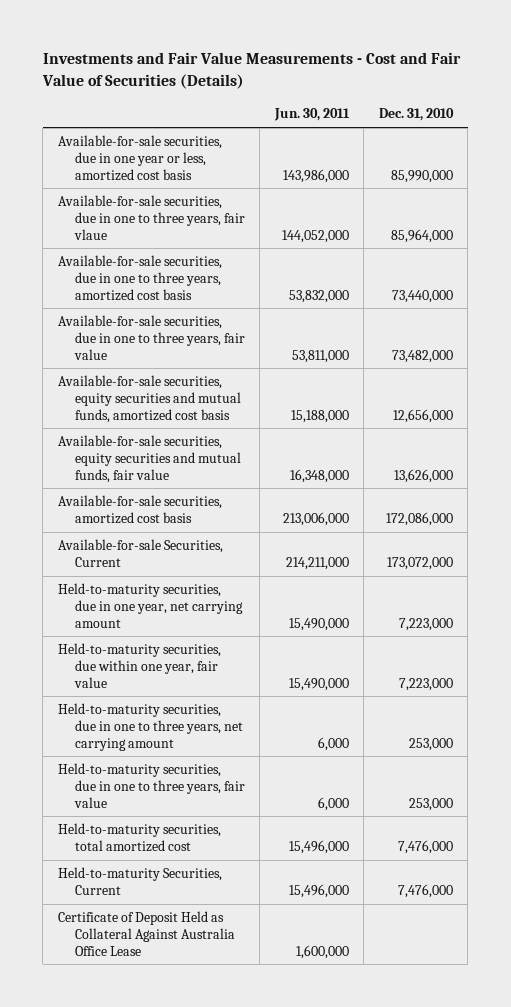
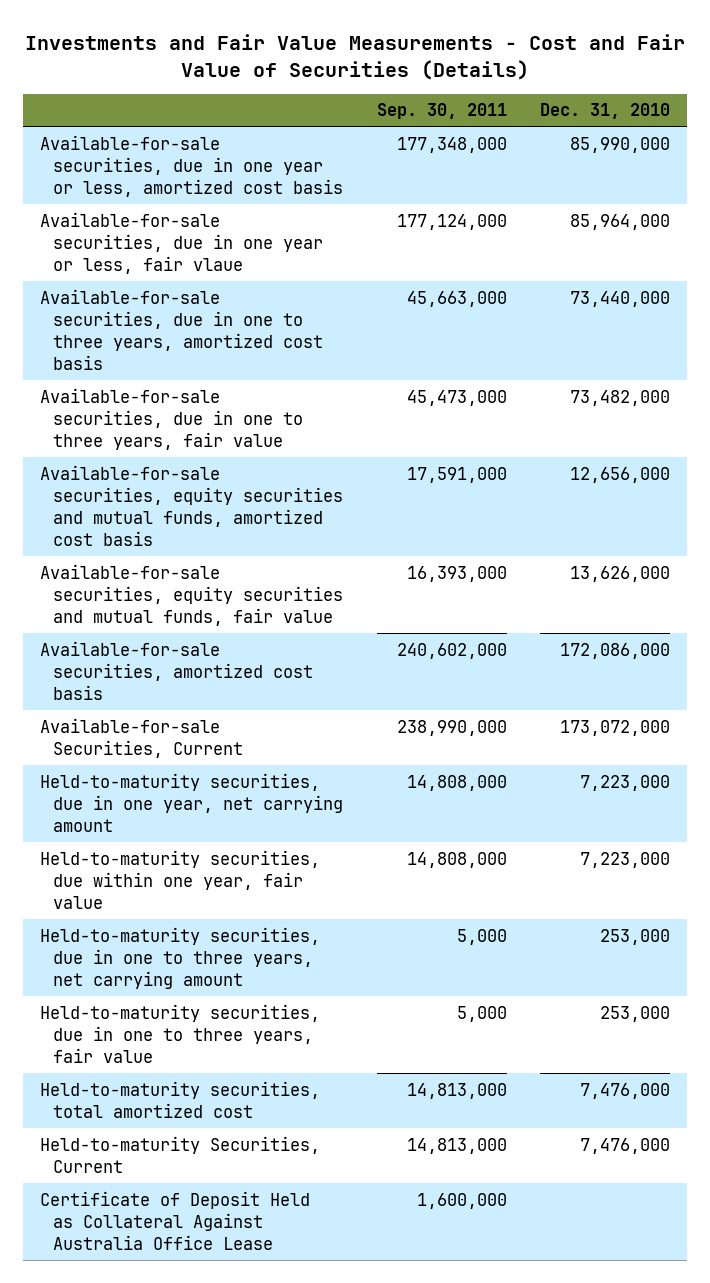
[273,108,350,122] Jun. 30, 2011 -> none
none -> [376,103,507,120] Sep. 30, 2011
[57,195,245,240] Available-for-sale securities, due in one to three years, fair vlaue -> [39,211,324,274] Available-for-sale securities, due in one year or less, fair vlaue

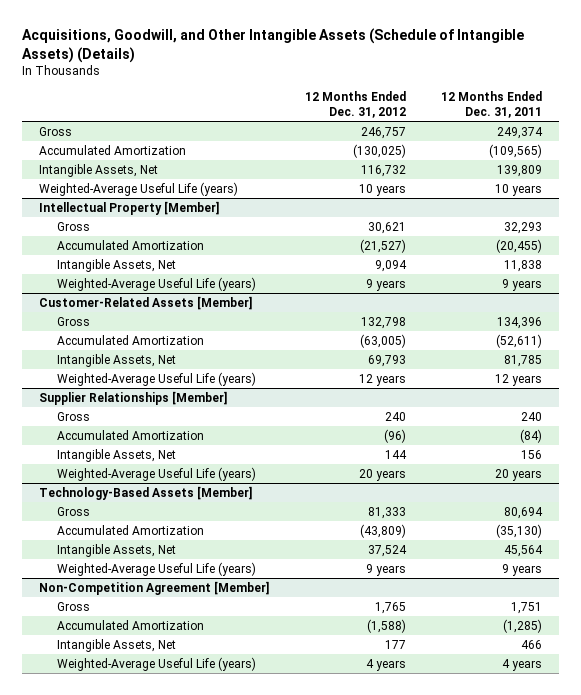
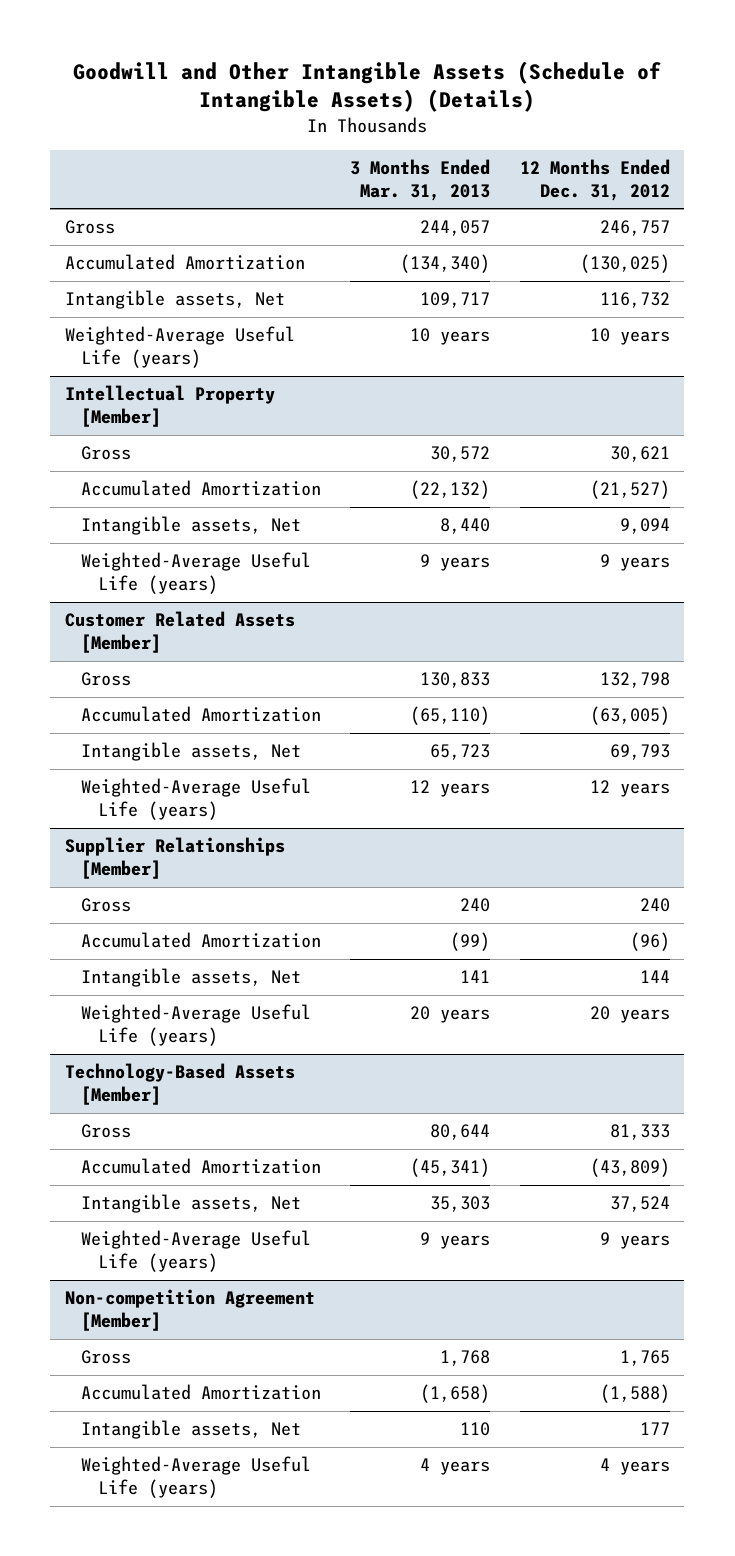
[21,28,524,63] Acquisitions, Goodwill, and Other Intangible Assets (Schedule of Intangible Assets) (Details) -> [73,60,662,112] Goodwill and Other Intangible Assets (Schedule of Intangible Assets) (Details)
[440,91,542,118] 12 Months Ended Dec. 31, 2011 -> none
none -> [350,159,491,201] 3 Months Ended Mar. 31, 2013
[39,163,159,177] Intangible Assets, Net -> [65,290,286,310] Intangible assets, Net
[57,258,177,272] Intangible Assets, Net -> [81,516,302,536] Intangible assets, Net
[39,295,253,310] Customer-Related Assets [Member] -> [65,611,296,654] Customer Related Assets [Member]
[57,353,177,367] Intangible Assets, Net -> [81,742,302,762] Intangible assets, Net
[57,448,177,462] Intangible Assets, Net -> [81,968,302,988] Intangible assets, Net
[57,543,177,557] Intangible Assets, Net -> [81,1194,302,1214] Intangible assets, Net
[39,580,270,595] Non-Competition Agreement [Member] -> [65,1289,316,1332] Non-competition Agreement [Member]
[57,638,177,652] Intangible Assets, Net -> [81,1420,302,1440] Intangible assets, Net

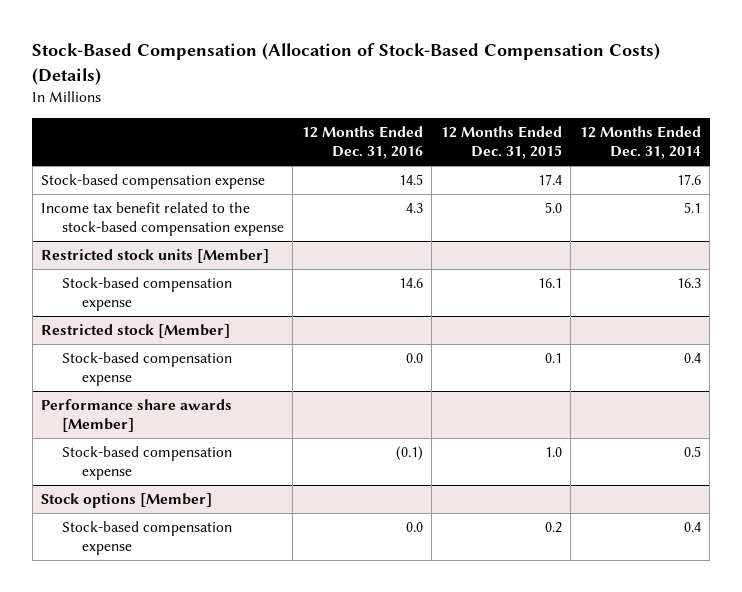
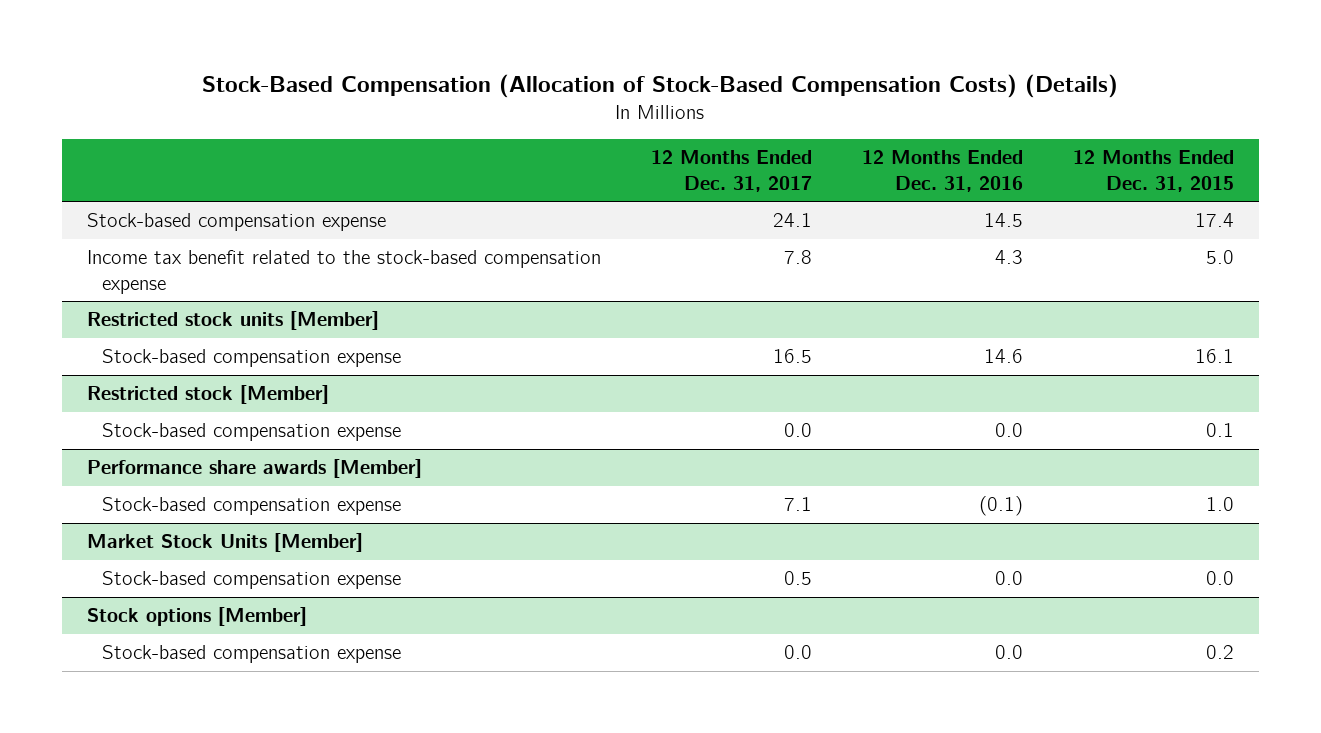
[579,126,701,159] 12 Months Ended Dec. 31, 2014 -> none
none -> [650,150,812,192] 12 Months Ended Dec. 31, 2017
none -> [86,533,363,553] Market Stock Units [Member]
none -> [102,571,402,590] Stock-based compensation expense

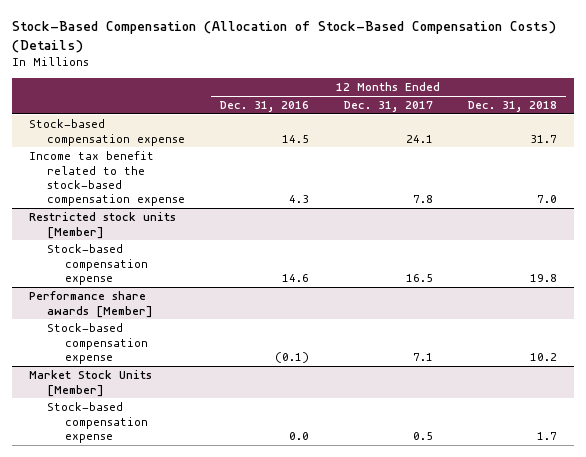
[1073,150,1235,192] 12 Months Ended Dec. 31, 2015 -> none
none -> [467,101,557,113] Dec. 31, 2018
[86,385,329,405] Restricted stock [Member] -> none
[102,423,402,442] Stock-based compensation expense -> none
[86,607,307,627] Stock options [Member] -> none
[102,645,402,664] Stock-based compensation expense -> none

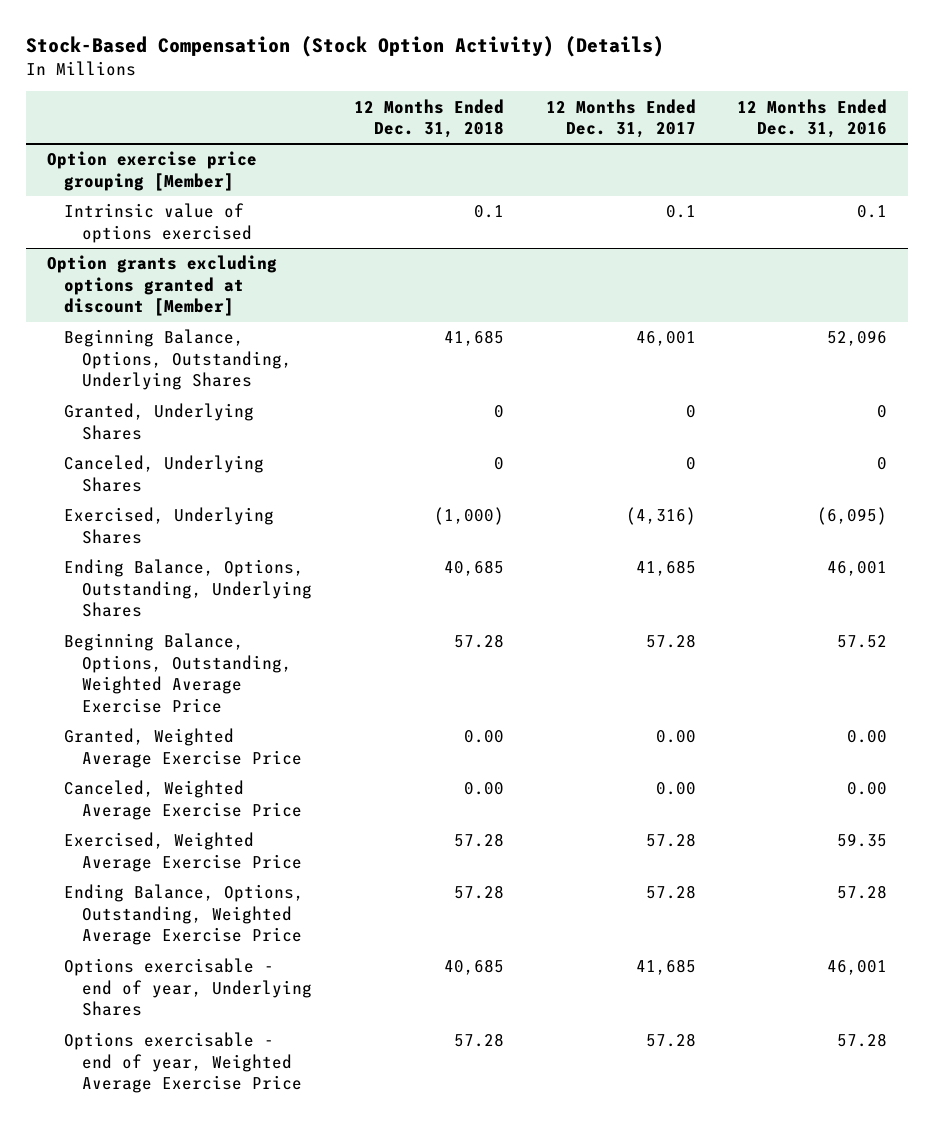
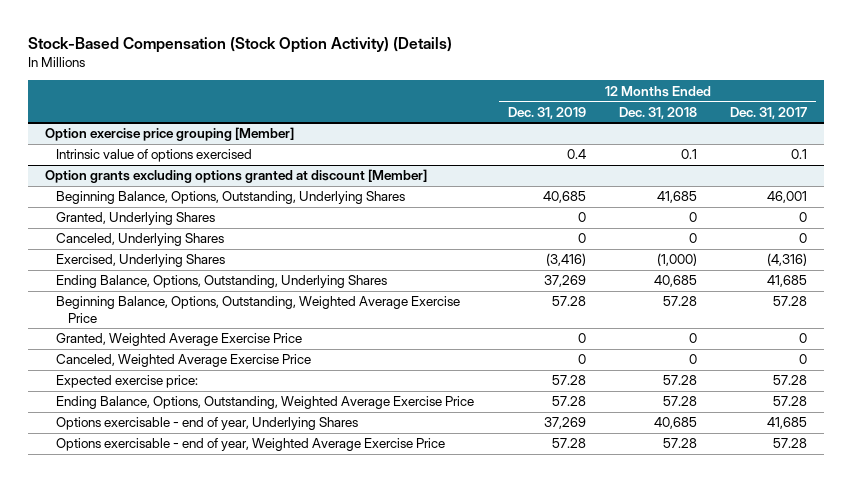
[737,98,888,139] 12 Months Ended Dec. 31, 2016 -> none
none -> [507,106,586,119] Dec. 31, 2019
[463,730,504,744] 0.00 -> [689,333,698,344] 0
[655,730,696,744] 0.00 -> [799,333,808,344] 0
[463,782,504,796] 0.00 -> [689,354,698,365] 0
[655,782,696,796] 0.00 -> [799,354,808,365] 0
[64,832,302,872] Exercised, Weighted Average Exercise Price -> [56,375,199,389] Expected exercise price:

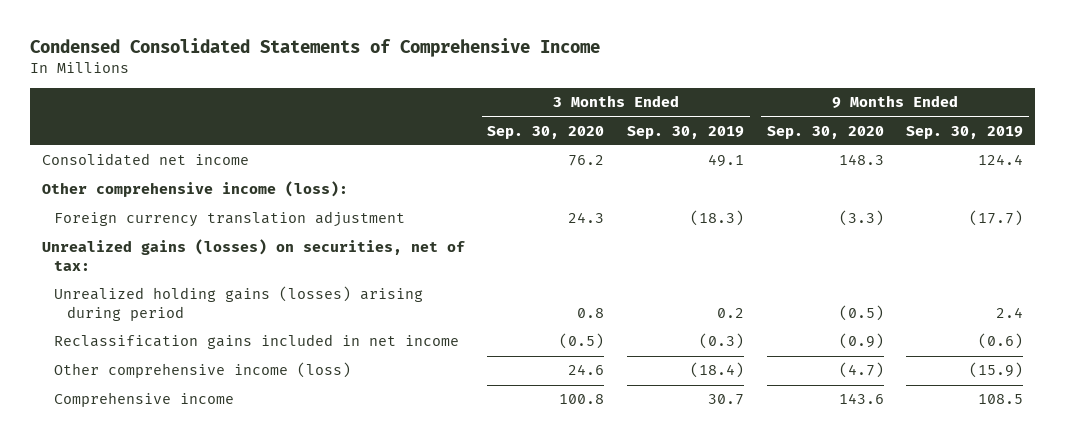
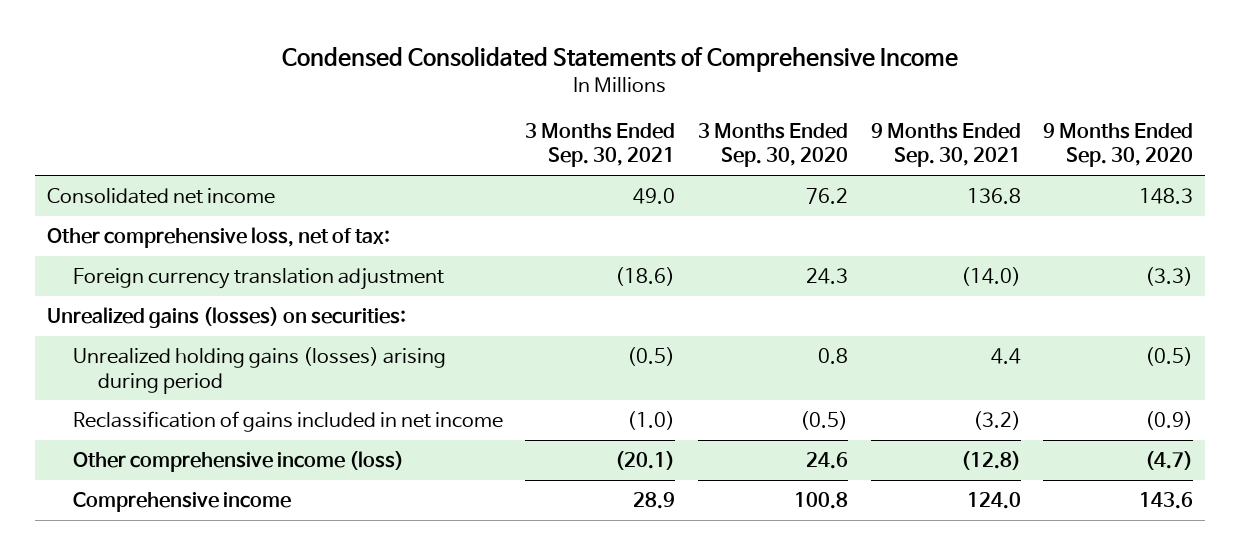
[627,125,745,139] Sep. 30, 2019 -> none
[906,125,1024,139] Sep. 30, 2019 -> none
none -> [525,122,676,168] 3 Months Ended Sep. 30, 2021
none -> [870,122,1021,168] 9 Months Ended Sep. 30, 2021
[41,181,348,198] Other comprehensive income (loss): -> [46,226,390,248] Other comprehensive loss, net of tax:
[41,239,465,272] Unrealized gains (losses) on securities, net of tax: -> [46,306,406,328] Unrealized gains (losses) on securities:
[54,334,460,350] Reclassification gains included in net income -> [72,410,503,432] Reclassification of gains included in net income

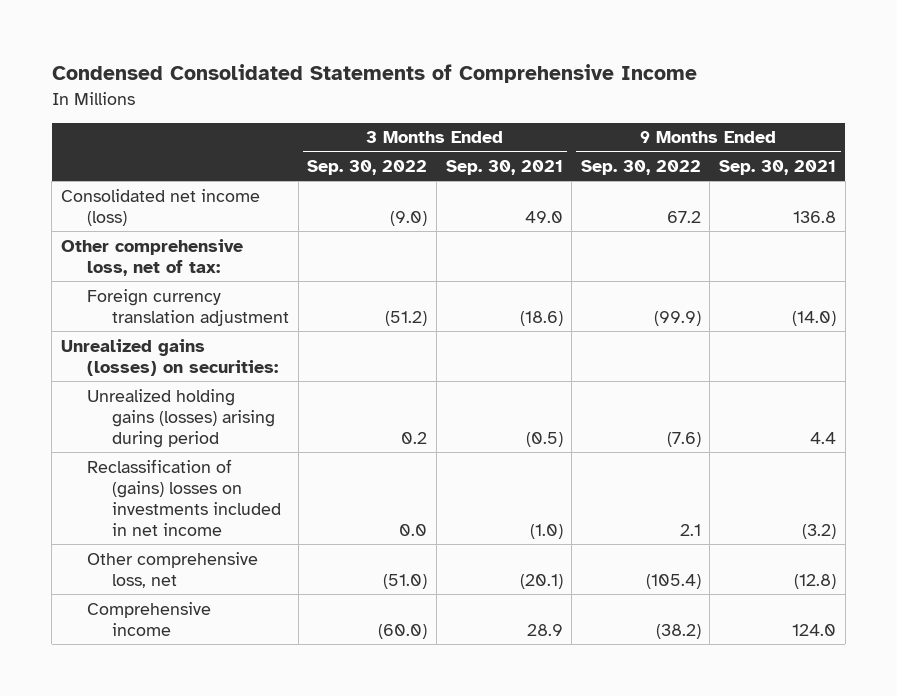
[697,122,848,168] 3 Months Ended Sep. 30, 2020 -> none
[1043,122,1194,168] 9 Months Ended Sep. 30, 2020 -> none
none -> [307,160,428,176] Sep. 30, 2022
none -> [580,160,701,176] Sep. 30, 2022
[46,187,275,204] Consolidated net income -> [61,188,261,226] Consolidated net income (loss)
[72,410,503,432] Reclassification of gains included in net income -> [86,458,282,537] Reclassification of (gains) losses on investments included in net income
[72,450,404,472] Other comprehensive income (loss) -> [86,551,258,588] Other comprehensive loss, net

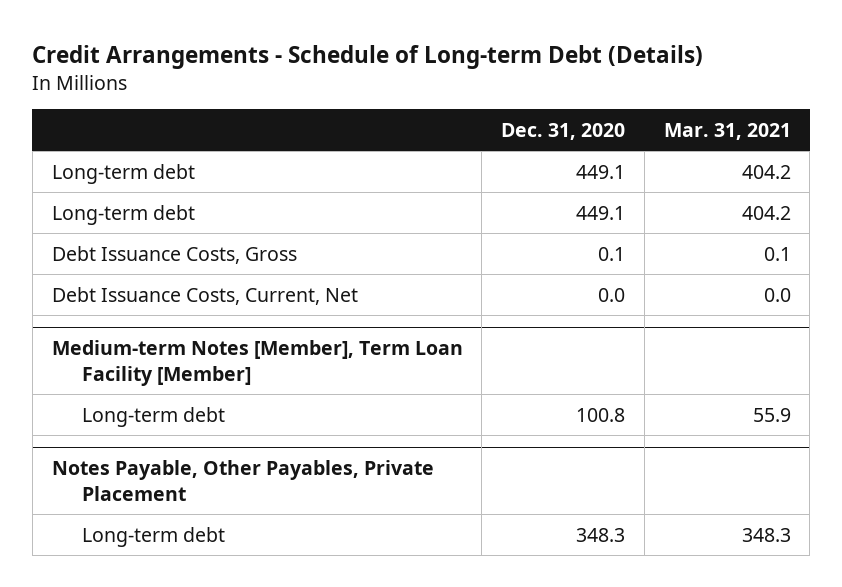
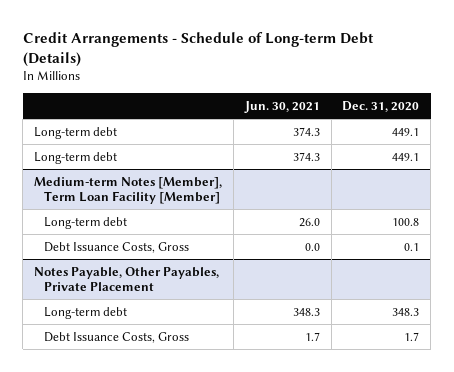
[663,122,791,140] Mar. 31, 2021 -> none
none -> [243,100,320,113] Jun. 30, 2021
[51,245,297,264] Debt Issuance Costs, Gross -> none
[51,286,358,305] Debt Issuance Costs, Current, Net -> none
none -> [44,241,190,253] Debt Issuance Costs, Gross
none -> [44,331,190,343] Debt Issuance Costs, Gross

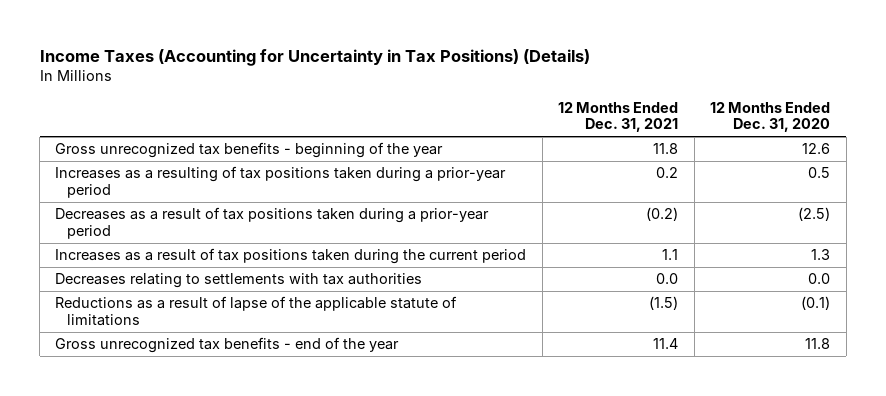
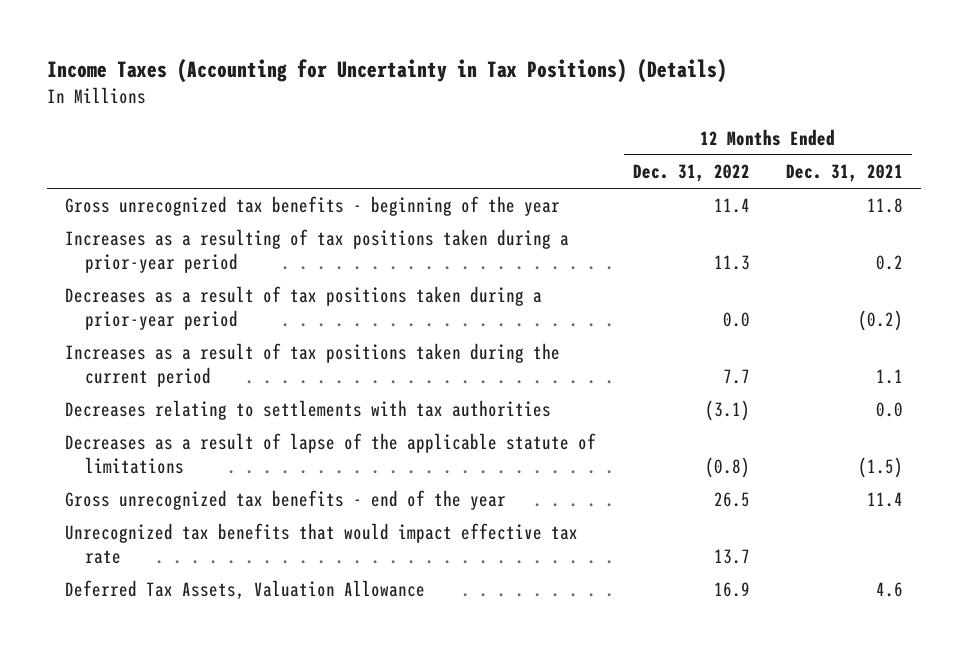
[710,101,831,133] 12 Months Ended Dec. 31, 2020 -> none
none -> [632,164,750,183] Dec. 31, 2022
[55,296,458,326] Reductions as a result of lapse of the applicable statute of limitations -> [65,433,597,475] Decreases as a result of lapse of the applicable statute of limitations
none -> [65,523,579,565] Unrecognized tax benefits that would impact effective tax rate
none -> [65,580,426,601] Deferred Tax Assets, Valuation Allowance

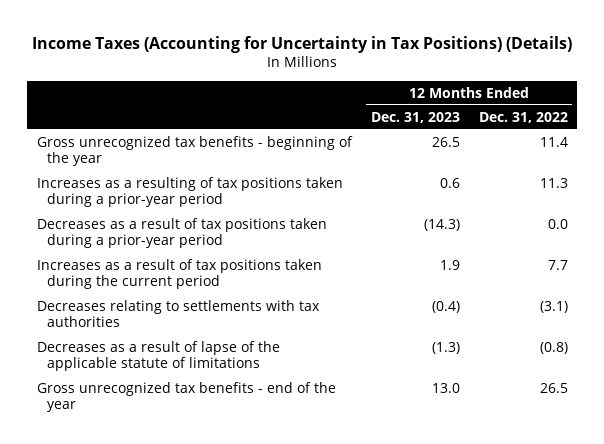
[785,164,903,183] Dec. 31, 2021 -> none
none -> [370,111,460,123] Dec. 31, 2023
[65,523,579,565] Unrecognized tax benefits that would impact effective tax rate -> none
[65,580,426,601] Deferred Tax Assets, Valuation Allowance -> none

